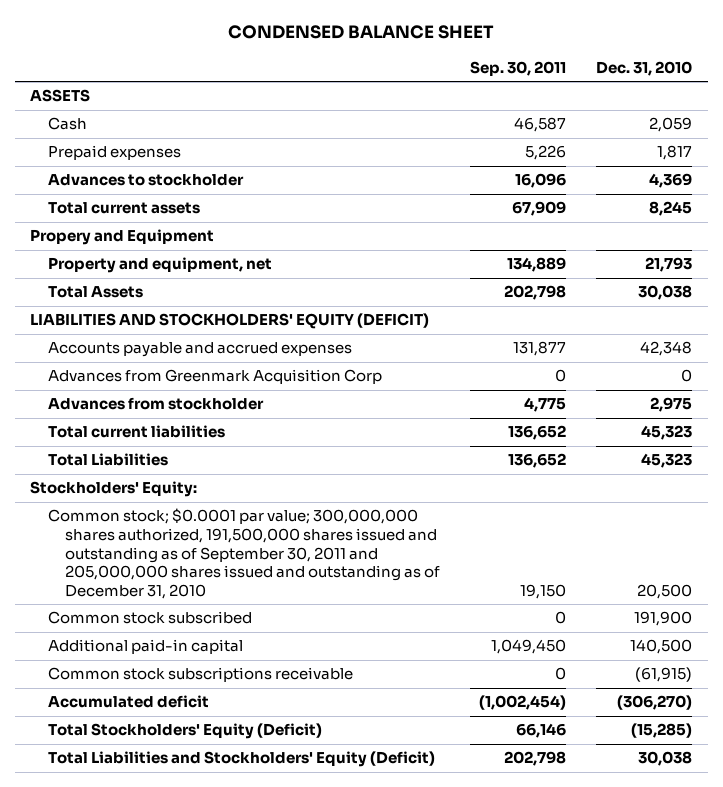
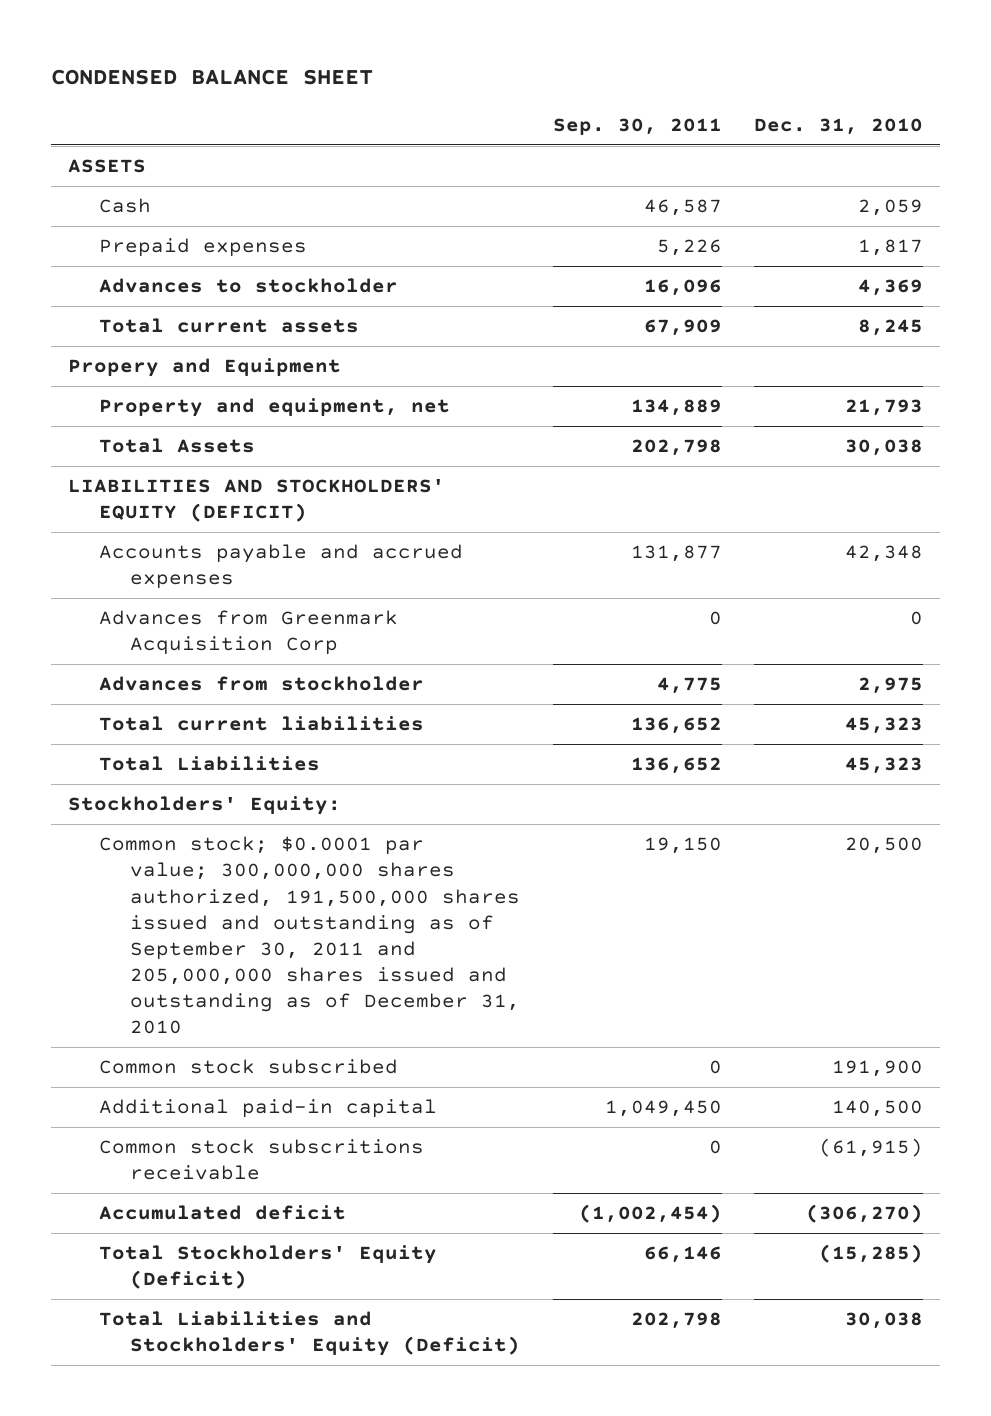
[47,667,353,683] Common stock subscriptions receivable -> [98,1139,424,1181] Common stock subscritions receivable

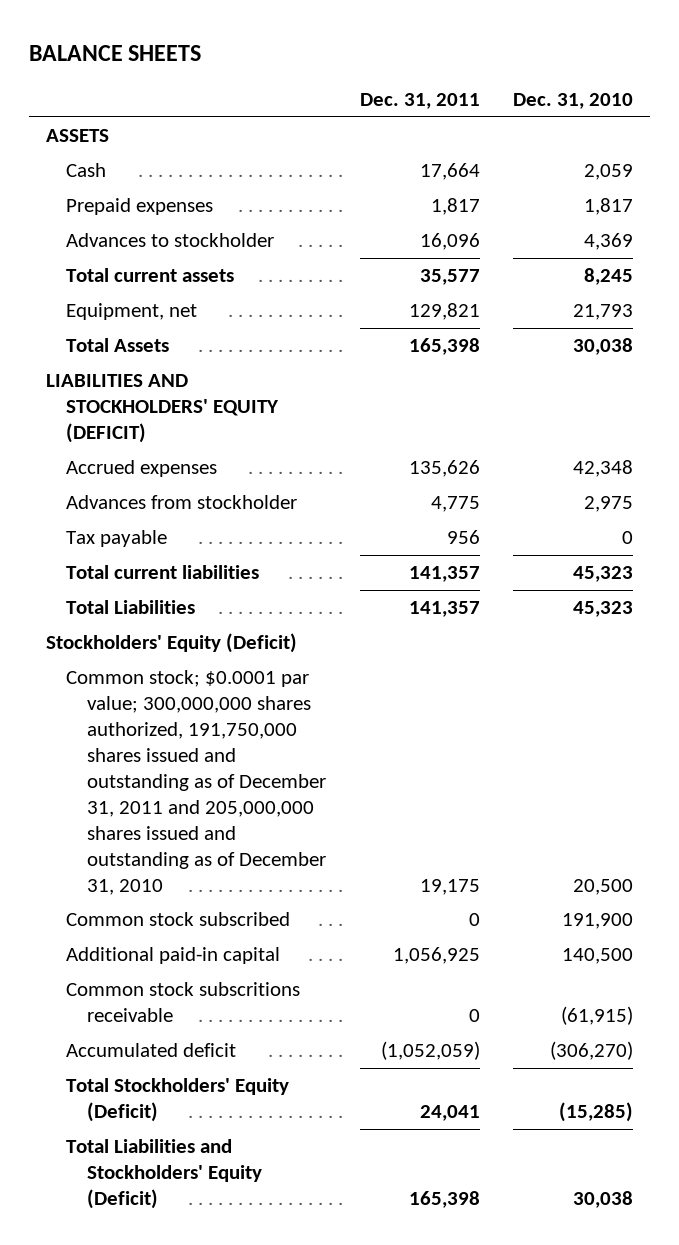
[51,68,374,85] CONDENSED BALANCE SHEET -> [29,45,202,62] BALANCE SHEETS
[552,117,722,135] Sep. 30, 2011 -> none
none -> [359,93,480,110] Dec. 31, 2011
[67,358,341,378] Propery and Equipment -> none
[98,398,450,418] Property and equipment, net -> [66,303,198,321] Equipment, net
[98,610,398,656] Advances from Greenmark Acquisition Corp -> none
[98,544,463,590] Accounts payable and accrued expenses -> [66,460,218,478] Accrued expenses
none -> [66,530,168,548] Tax payable
[67,796,341,816] Stockholders' Equity: -> [46,633,298,654] Stockholders' Equity (Deficit)
[98,836,521,1035] Common stock; $0.0001 par value; 300,000,000 shares authorized, 191,500,000 shares issued and outstanding as of September 30, 2011 and 205,000,000 shares issued and outstanding as of December 31, 2010 -> [66,670,326,895] Common stock; $0.0001 par value; 300,000,000 shares authorized, 191,750,000 shares issued and outstanding as of December 31, 2011 and 205,000,000 shares issued and outstanding as of December 31, 2010

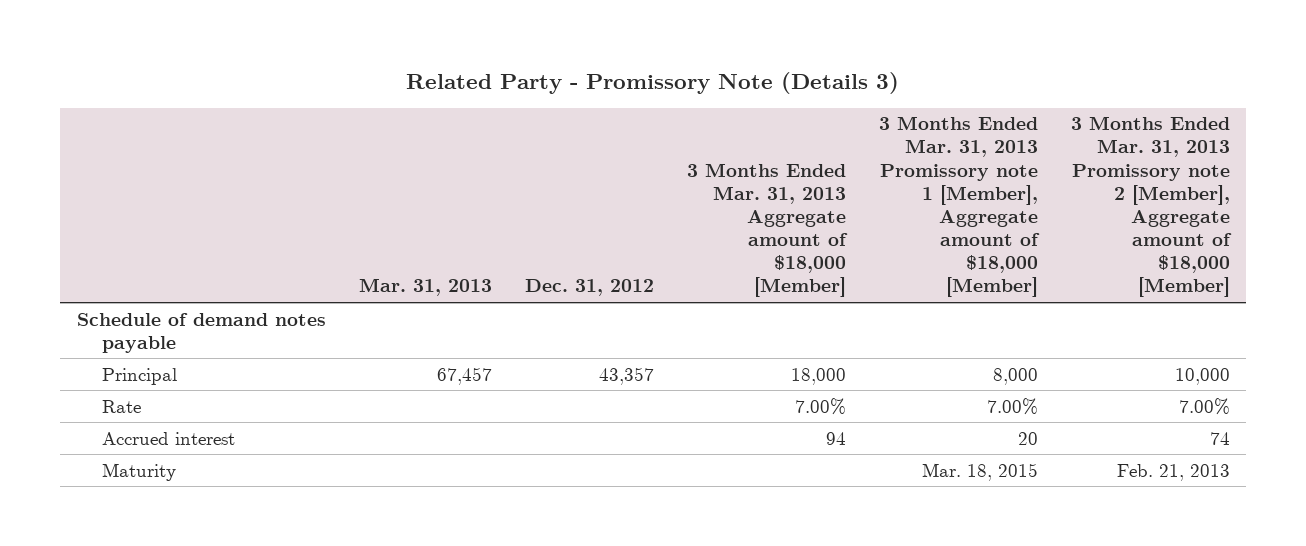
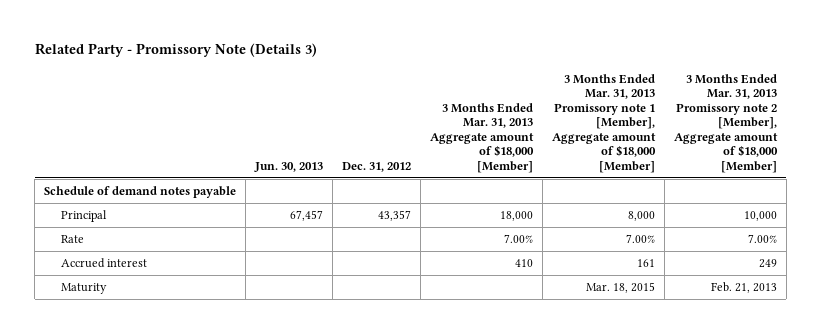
[358,278,492,297] Mar. 31, 2013 -> none
none -> [254,161,324,172] Jun. 30, 2013
[825,431,846,445] 94 -> [514,259,533,268] 410
[1017,431,1038,445] 20 -> [636,259,655,268] 161
[1209,431,1230,445] 74 -> [758,259,777,269] 249

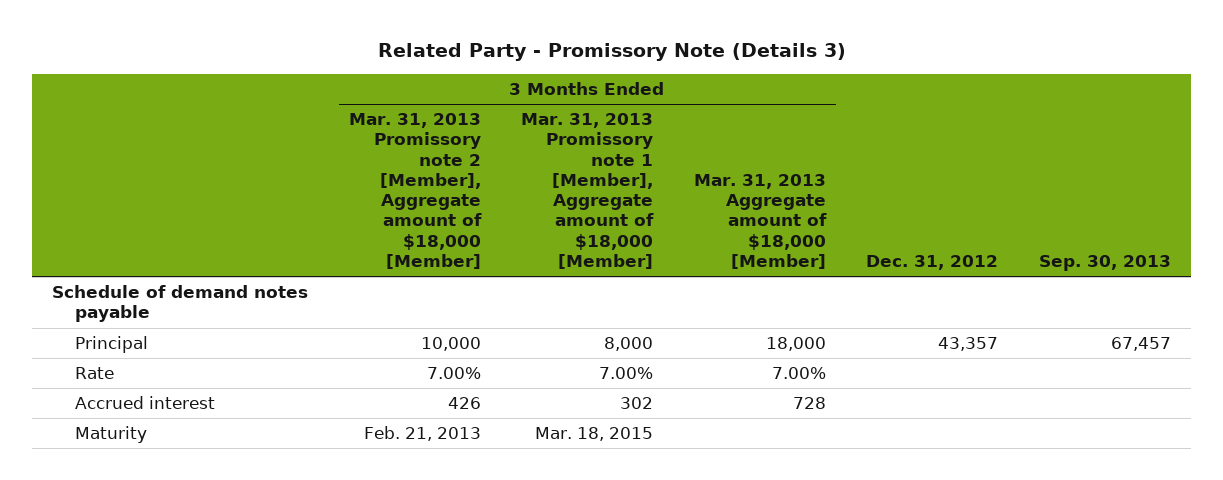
[254,161,324,172] Jun. 30, 2013 -> none
none -> [1038,254,1171,271] Sep. 30, 2013
[514,259,533,268] 410 -> [792,397,826,410] 728
[636,259,655,268] 161 -> [620,397,654,410] 302
[758,259,777,269] 249 -> [447,397,481,410] 426

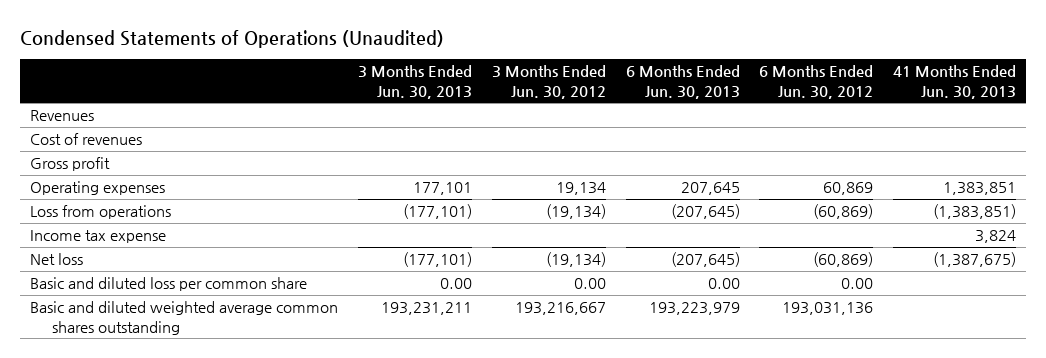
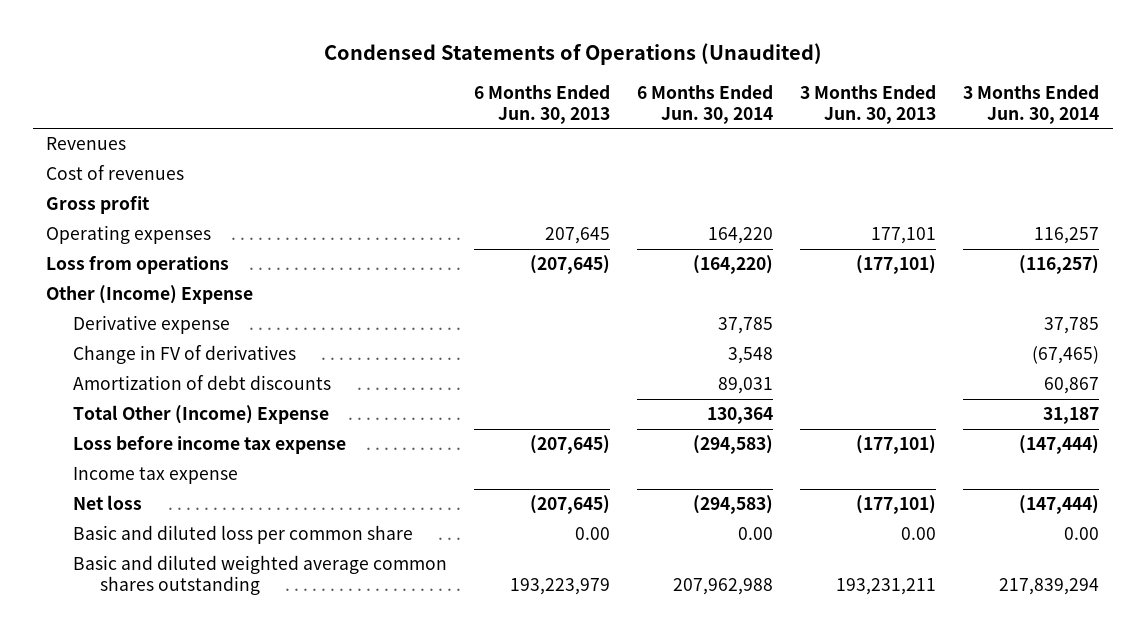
[491,65,606,99] 3 Months Ended Jun. 30, 2012 -> none
[759,65,874,99] 6 Months Ended Jun. 30, 2012 -> none
[893,65,1017,99] 41 Months Ended Jun. 30, 2013 -> none
none -> [637,84,774,124] 6 Months Ended Jun. 30, 2014
none -> [963,84,1100,124] 3 Months Ended Jun. 30, 2014
none -> [46,285,254,305] Other (Income) Expense
none -> [73,315,231,335] Derivative expense
none -> [73,345,297,365] Change in FV of derivatives
none -> [73,375,332,391] Amortization of debt discounts
none -> [73,405,330,425] Total Other (Income) Expense
none -> [73,435,347,455] Loss before income tax expense

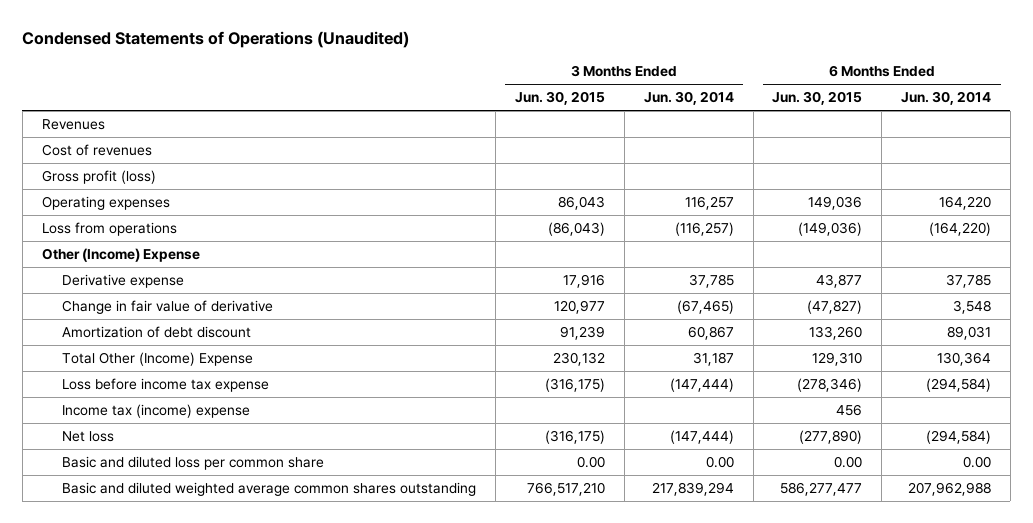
[474,84,611,124] 6 Months Ended Jun. 30, 2013 -> none
[800,84,937,124] 3 Months Ended Jun. 30, 2013 -> none
none -> [515,91,606,106] Jun. 30, 2015
none -> [772,91,863,106] Jun. 30, 2015
[46,195,151,215] Gross profit -> [41,169,156,184] Gross profit (loss)
[73,345,297,365] Change in FV of derivatives -> [62,299,274,314] Change in fair value of derivative
[73,375,332,391] Amortization of debt discounts -> [62,325,252,338] Amortization of debt discount
[693,435,774,455] (294,583) -> [926,377,992,392] (294,584)
[73,467,239,485] Income tax expense -> [62,403,251,418] Income tax (income) expense
[693,495,774,515] (294,583) -> [926,429,992,444] (294,584)

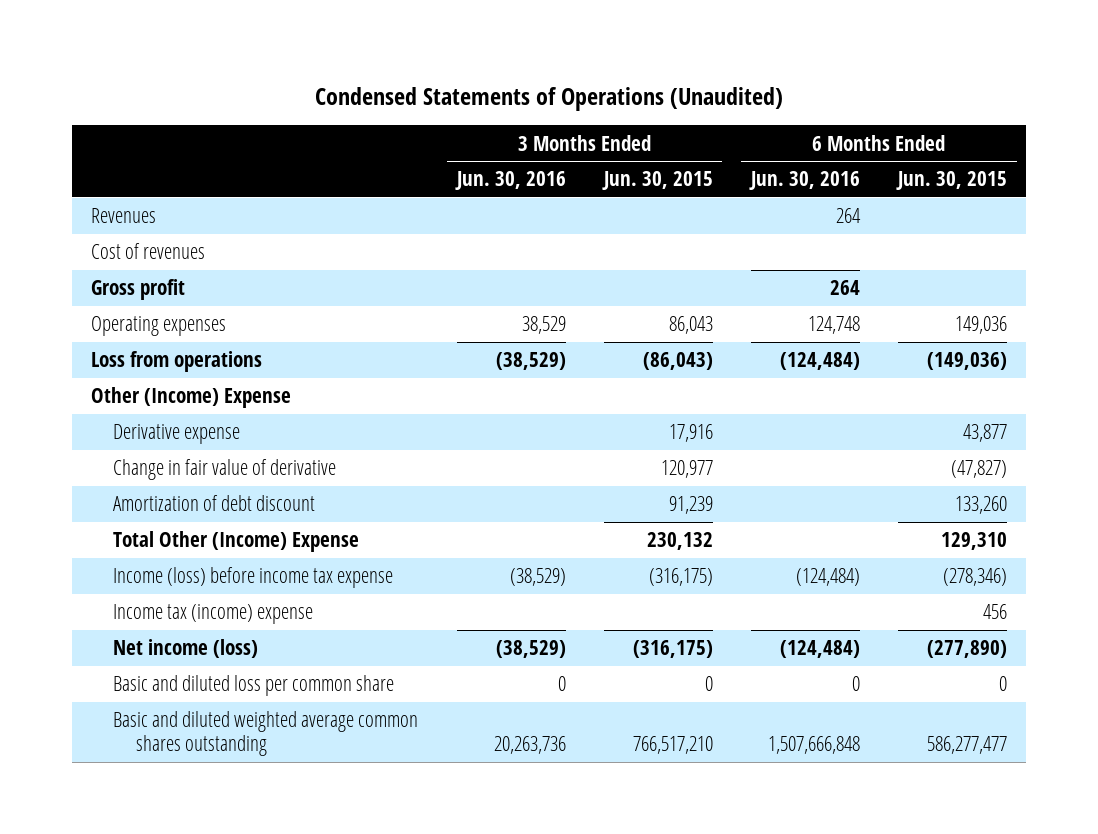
[643,91,734,106] Jun. 30, 2014 -> none
[901,91,992,106] Jun. 30, 2014 -> none
none -> [454,171,566,191] Jun. 30, 2016
none -> [748,171,860,191] Jun. 30, 2016
[41,169,156,184] Gross profit (loss) -> [91,279,186,301] Gross profit
[62,377,270,392] Loss before income tax expense -> [113,567,394,589] Income (loss) before income tax expense
[62,430,115,442] Net loss -> [113,639,259,659] Net income (loss)
[577,455,606,468] 0.00 -> [704,676,713,692] 0
[834,455,863,468] 0.00 -> [999,676,1008,692] 0

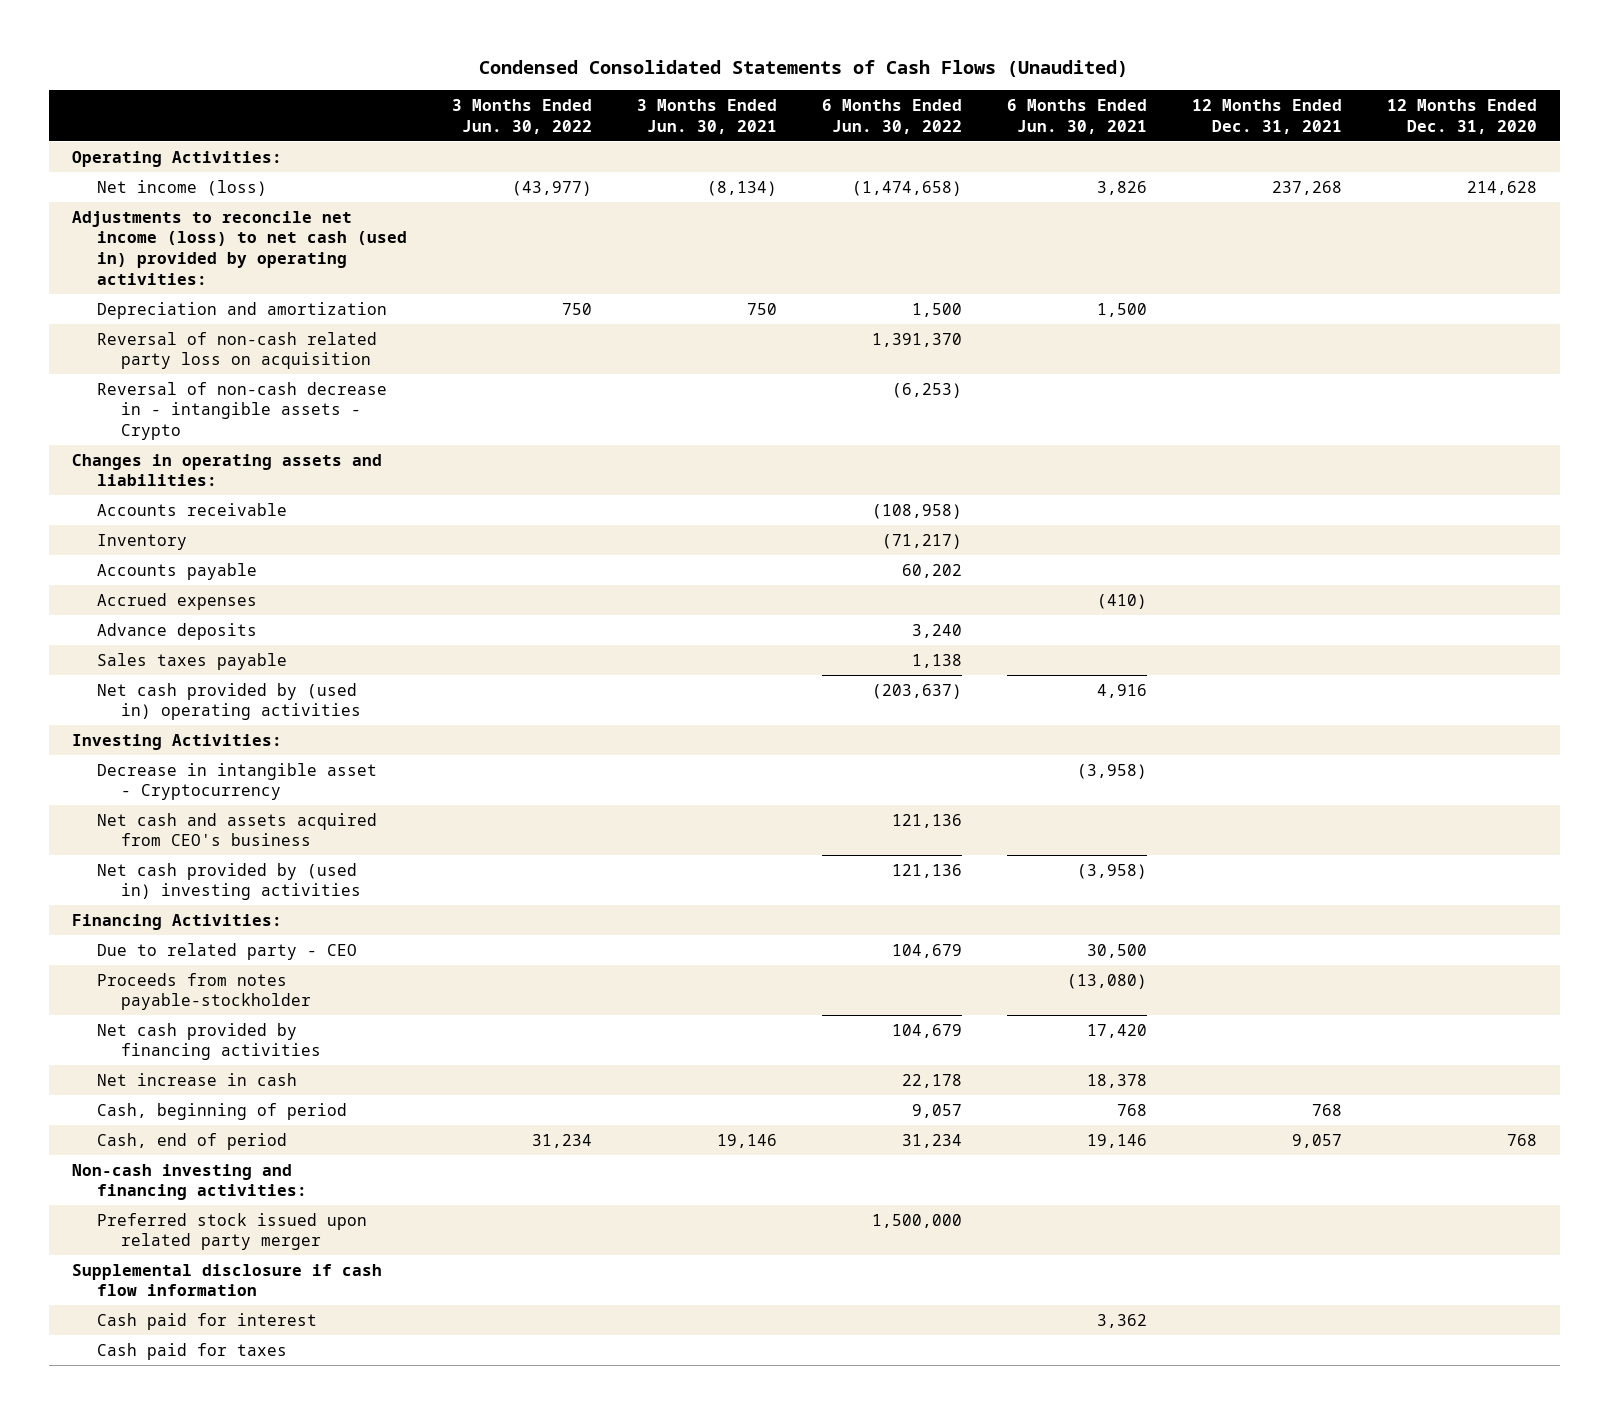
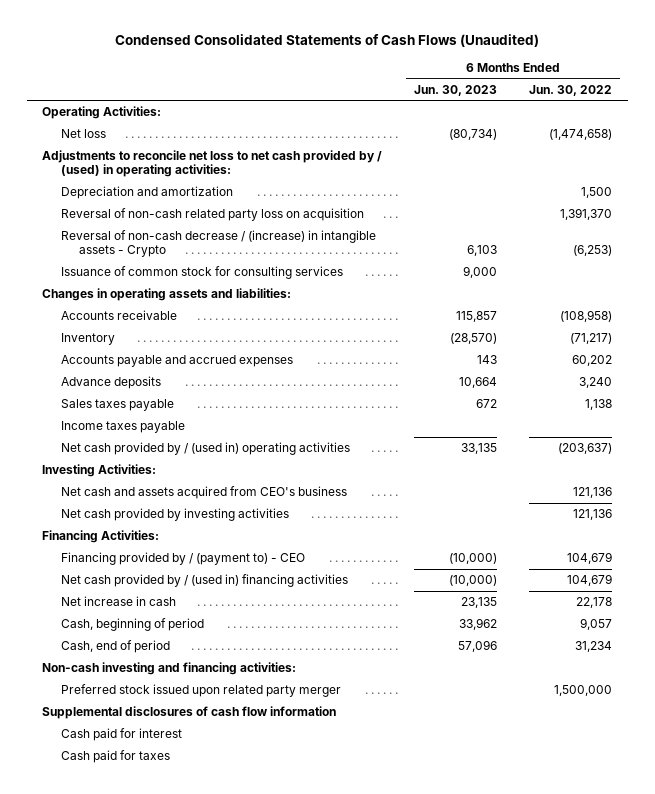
[451,98,592,134] 3 Months Ended Jun. 30, 2022 -> none
[636,98,777,134] 3 Months Ended Jun. 30, 2021 -> none
[1007,98,1148,134] 6 Months Ended Jun. 30, 2021 -> none
[1192,98,1343,134] 12 Months Ended Dec. 31, 2021 -> none
[1387,98,1538,134] 12 Months Ended Dec. 31, 2020 -> none
none -> [414,84,498,96] Jun. 30, 2023
[96,179,267,196] Net income (loss) -> [60,129,106,139] Net loss
[71,210,407,285] Adjustments to reconcile net income (loss) to net cash (used in) provided by operating activities: -> [42,150,383,178] Adjustments to reconcile net loss to net cash provided by / (used) in operating activities:
[96,381,387,440] Reversal of non-cash decrease in - intangible assets - Crypto -> [60,230,376,258] Reversal of non-cash decrease / (increase) in intangible assets - Crypto
none -> [60,266,343,280] Issuance of common stock for consulting services
[96,592,257,610] Accrued expenses -> none
[96,562,257,580] Accounts payable -> [60,355,293,368] Accounts payable and accrued expenses
none -> [60,421,185,434] Income taxes payable
[96,682,362,721] Net cash provided by (used in) operating activities -> [60,442,350,456] Net cash provided by / (used in) operating activities
[96,762,377,801] Decrease in intangible asset - Cryptocurrency -> none
[96,862,362,901] Net cash provided by (used in) investing activities -> [60,508,289,522] Net cash provided by investing activities
[96,972,312,1011] Proceeds from notes payable-stockholder -> none
[96,942,357,960] Due to related party - CEO -> [60,552,305,566] Financing provided by / (payment to) - CEO
[96,1022,322,1061] Net cash provided by financing activities -> [60,574,348,588] Net cash provided by / (used in) financing activities
[71,1263,382,1297] Supplemental disclosure if cash flow information -> [42,706,337,720] Supplemental disclosures of cash flow information

